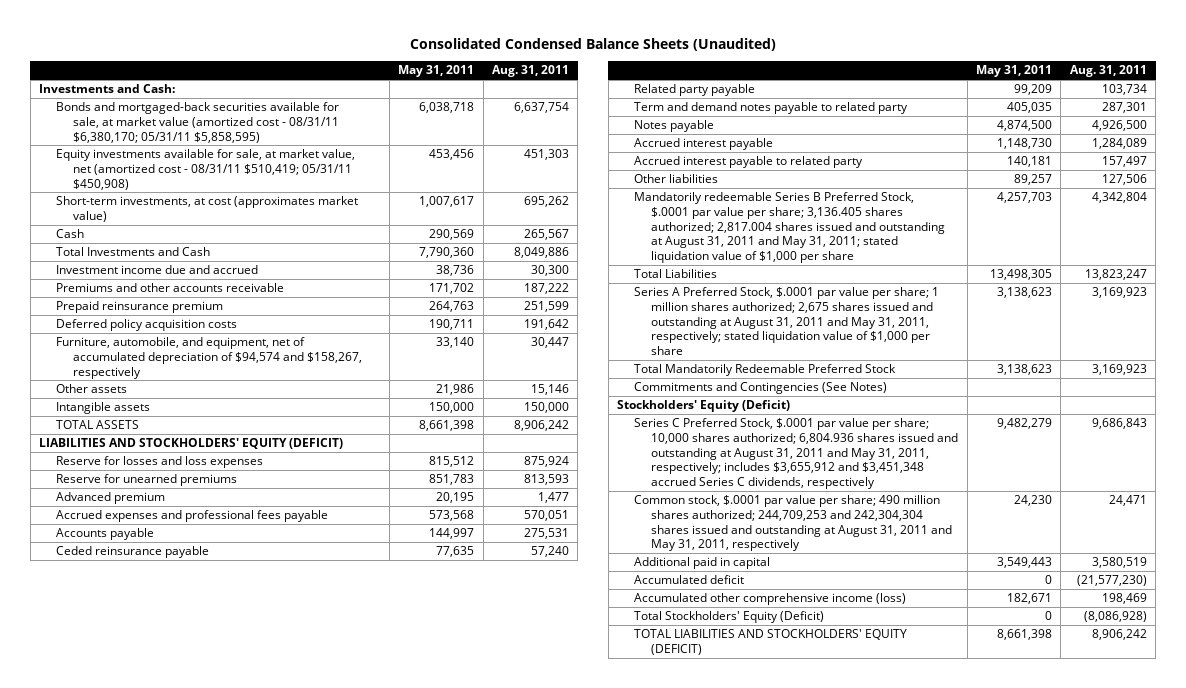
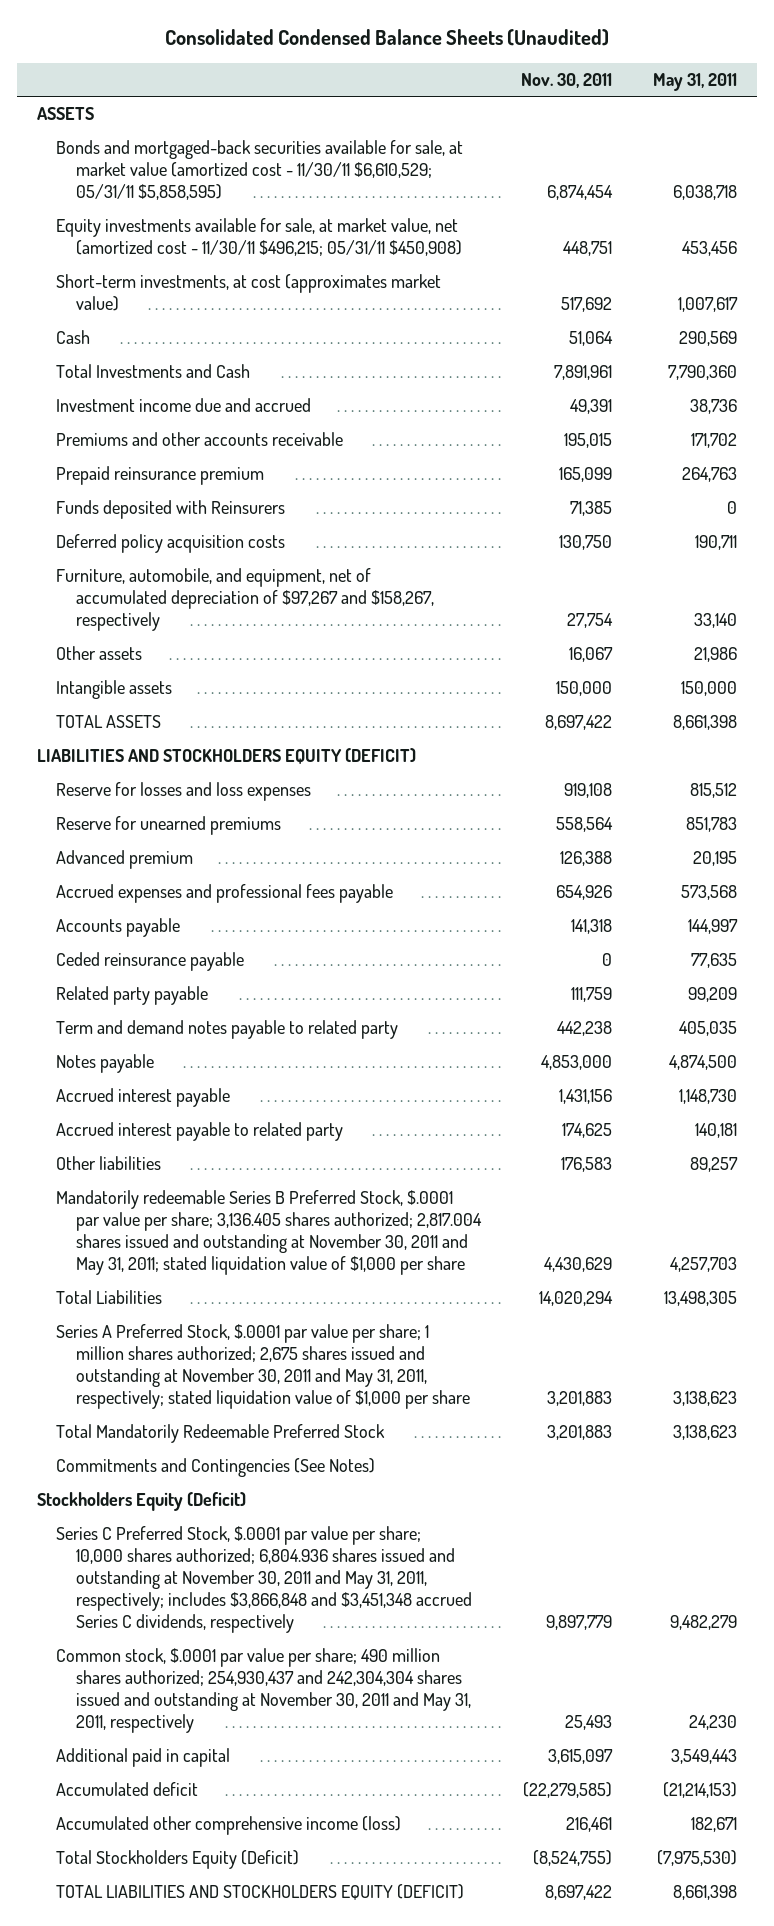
[492,65,570,78] Aug. 31, 2011 -> none
none -> [521,73,613,89] Nov. 30, 2011
[39,84,176,94] Investments and Cash: -> none
none -> [37,107,95,121] ASSETS
[56,102,340,143] Bonds and mortgaged-back securities available for sale, at market value (amortized cost - 08/31/11 $6,380,170; 05/31/11 $5,858,595) -> [56,140,464,201] Bonds and mortgaged-back securities available for sale, at market value (amortized cost - 11/30/11 $6,610,529; 05/31/11 $5,858,595)
[56,149,356,190] Equity investments available for sale, at market value, net (amortized cost - 08/31/11 $510,419; 05/31/11 $450,908) -> [56,218,462,257] Equity investments available for sale, at market value, net (amortized cost - 11/30/11 $496,215; 05/31/11 $450,908)
none -> [56,500,286,520] Funds deposited with Reinsurers
[56,337,363,379] Furniture, automobile, and equipment, net of accumulated depreciation of $94,574 and $158,267, respectively -> [56,568,434,632] Furniture, automobile, and equipment, net of accumulated depreciation of $97,267 and $158,267, respectively
[39,438,344,450] LIABILITIES AND STOCKHOLDERS' EQUITY (DEFICIT) -> [37,748,417,765] LIABILITIES AND STOCKHOLDERS EQUITY (DEFICIT)
[634,192,946,263] Mandatorily redeemable Series B Preferred Stock, $.0001 par value per share; 3,136.405 shares authorized; 2,817.004 shares issued and outstanding at August 31, 2011 and May 31, 2011; stated liquidation value of $1,000 per share -> [56,1190,482,1276] Mandatorily redeemable Series B Preferred Stock, $.0001 par value per share; 3,136.405 shares authorized; 2,817.004 shares issued and outstanding at November 30, 2011 and May 31, 2011; stated liquidation value of $1,000 per share
[634,287,940,355] Series A Preferred Stock, $.0001 par value per share; 1 million shares authorized; 2,675 shares issued and outstanding at August 31, 2011 and May 31, 2011, respectively; stated liquidation value of $1,000 per share -> [56,1324,470,1410] Series A Preferred Stock, $.0001 par value per share; 1 million shares authorized; 2,675 shares issued and outstanding at November 30, 2011 and May 31, 2011, respectively; stated liquidation value of $1,000 per share
[617,400,791,413] Stockholders' Equity (Deficit) -> [37,1492,247,1512] Stockholders Equity (Deficit)
[634,418,959,489] Series C Preferred Stock, $.0001 par value per share; 10,000 shares authorized; 6,804.936 shares issued and outstanding at August 31, 2011 and May 31, 2011, respectively; includes $3,655,912 and $3,451,348 accrued Series C dividends, respectively -> [56,1526,472,1634] Series C Preferred Stock, $.0001 par value per share; 10,000 shares authorized; 6,804.936 shares issued and outstanding at November 30, 2011 and May 31, 2011, respectively; includes $3,866,848 and $3,451,348 accrued Series C dividends, respectively
[634,495,953,552] Common stock, $.0001 par value per share; 490 million shares authorized; 244,709,253 and 242,304,304 shares issued and outstanding at August 31, 2011 and May 31, 2011, respectively -> [56,1648,471,1734] Common stock, $.0001 par value per share; 490 million shares authorized; 254,930,437 and 242,304,304 shares issued and outstanding at November 30, 2011 and May 31, 2011, respectively
[1045,575,1053,585] 0 -> [662,1782,737,1799] (21,214,153)
[634,611,825,624] Total Stockholders' Equity (Deficit) -> [56,1850,300,1870] Total Stockholders Equity (Deficit)
[1045,611,1053,621] 0 -> [656,1850,737,1867] (7,975,530)
[634,629,908,655] TOTAL LIABILITIES AND STOCKHOLDERS' EQUITY (DEFICIT) -> [56,1884,465,1901] TOTAL LIABILITIES AND STOCKHOLDERS EQUITY (DEFICIT)

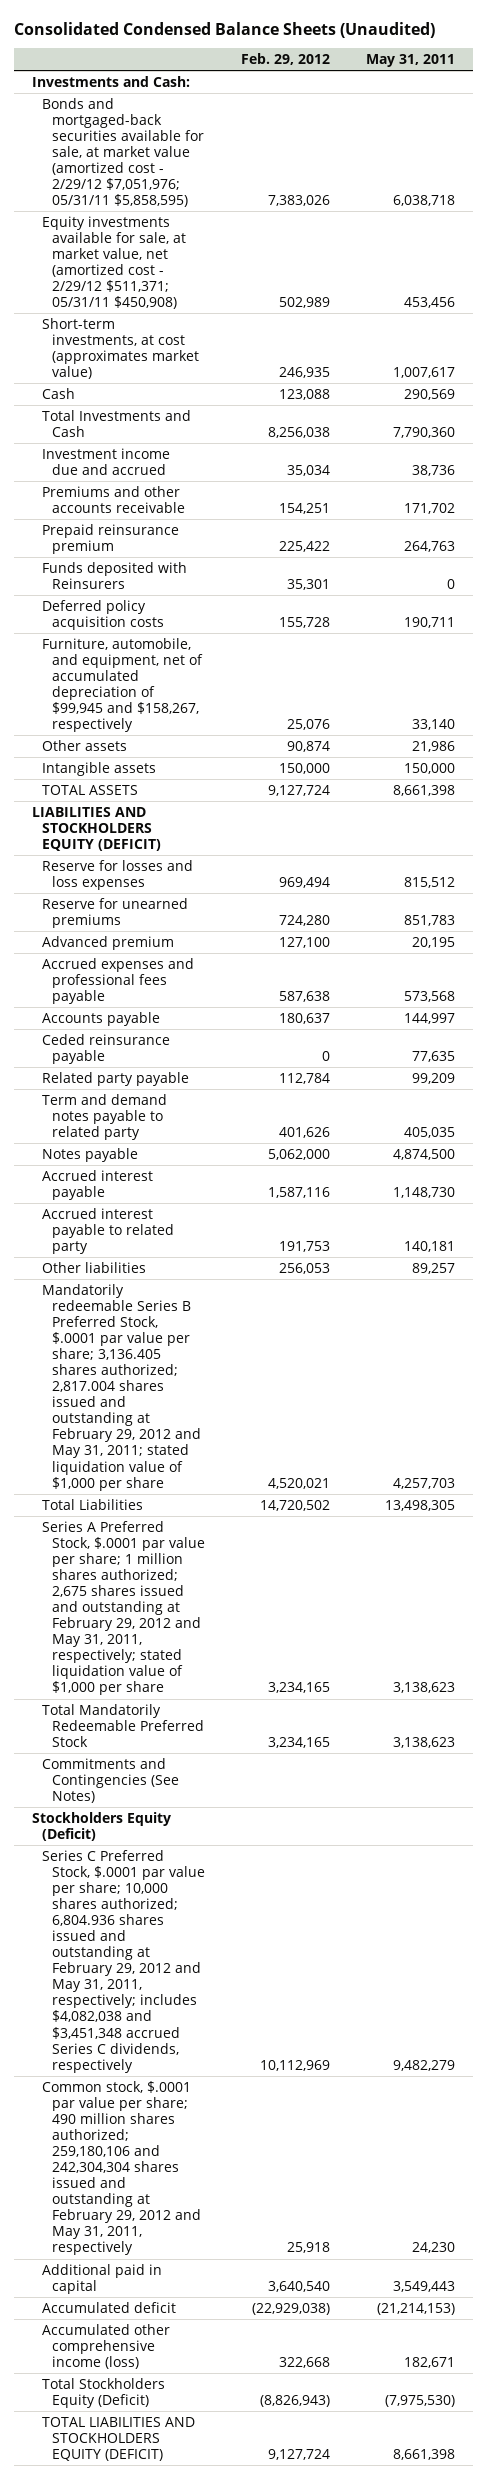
[521,73,613,89] Nov. 30, 2011 -> none
none -> [241,52,331,65] Feb. 29, 2012
[37,107,95,121] ASSETS -> none
none -> [31,75,190,87] Investments and Cash:
[56,140,464,201] Bonds and mortgaged-back securities available for sale, at market value (amortized cost - 11/30/11 $6,610,529; 05/31/11 $5,858,595) -> [42,97,205,208] Bonds and mortgaged-back securities available for sale, at market value (amortized cost - 2/29/12 $7,051,976; 05/31/11 $5,858,595)
[56,218,462,257] Equity investments available for sale, at market value, net (amortized cost - 11/30/11 $496,215; 05/31/11 $450,908) -> [42,215,187,310] Equity investments available for sale, at market value, net (amortized cost - 2/29/12 $511,371; 05/31/11 $450,908)
[56,568,434,632] Furniture, automobile, and equipment, net of accumulated depreciation of $97,267 and $158,267, respectively -> [42,637,204,733] Furniture, automobile, and equipment, net of accumulated depreciation of $99,945 and $158,267, respectively
[56,1190,482,1276] Mandatorily redeemable Series B Preferred Stock, $.0001 par value per share; 3,136.405 shares authorized; 2,817.004 shares issued and outstanding at November 30, 2011 and May 31, 2011; stated liquidation value of $1,000 per share -> [42,1283,202,1491] Mandatorily redeemable Series B Preferred Stock, $.0001 par value per share; 3,136.405 shares authorized; 2,817.004 shares issued and outstanding at February 29, 2012 and May 31, 2011; stated liquidation value of $1,000 per share
[56,1324,470,1410] Series A Preferred Stock, $.0001 par value per share; 1 million shares authorized; 2,675 shares issued and outstanding at November 30, 2011 and May 31, 2011, respectively; stated liquidation value of $1,000 per share -> [42,1520,206,1696] Series A Preferred Stock, $.0001 par value per share; 1 million shares authorized; 2,675 shares issued and outstanding at February 29, 2012 and May 31, 2011, respectively; stated liquidation value of $1,000 per share
[56,1526,472,1634] Series C Preferred Stock, $.0001 par value per share; 10,000 shares authorized; 6,804.936 shares issued and outstanding at November 30, 2011 and May 31, 2011, respectively; includes $3,866,848 and $3,451,348 accrued Series C dividends, respectively -> [42,1849,206,2073] Series C Preferred Stock, $.0001 par value per share; 10,000 shares authorized; 6,804.936 shares issued and outstanding at February 29, 2012 and May 31, 2011, respectively; includes $4,082,038 and $3,451,348 accrued Series C dividends, respectively
[56,1648,471,1734] Common stock, $.0001 par value per share; 490 million shares authorized; 254,930,437 and 242,304,304 shares issued and outstanding at November 30, 2011 and May 31, 2011, respectively -> [42,2080,202,2256] Common stock, $.0001 par value per share; 490 million shares authorized; 259,180,106 and 242,304,304 shares issued and outstanding at February 29, 2012 and May 31, 2011, respectively

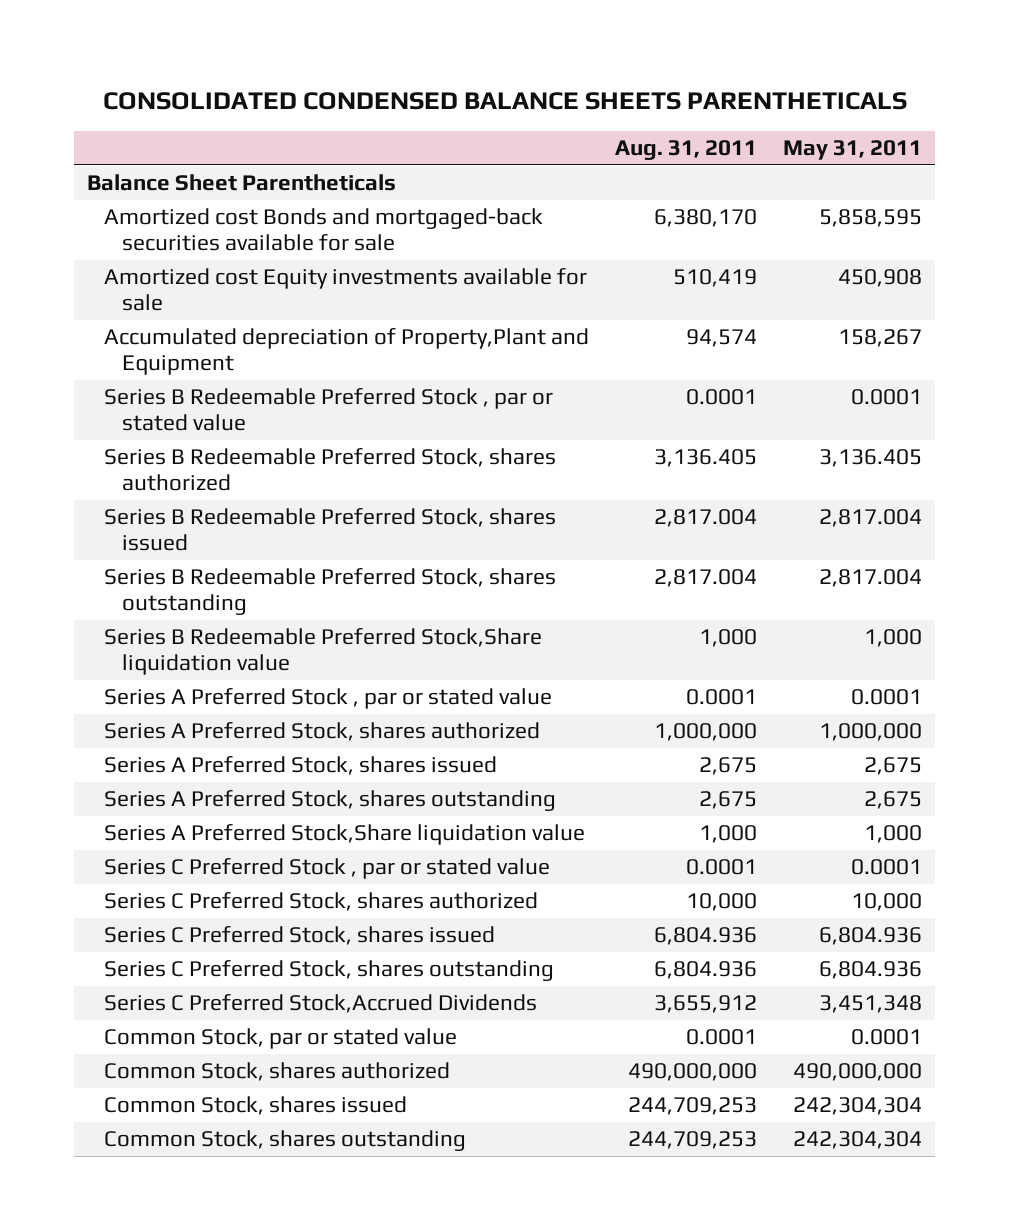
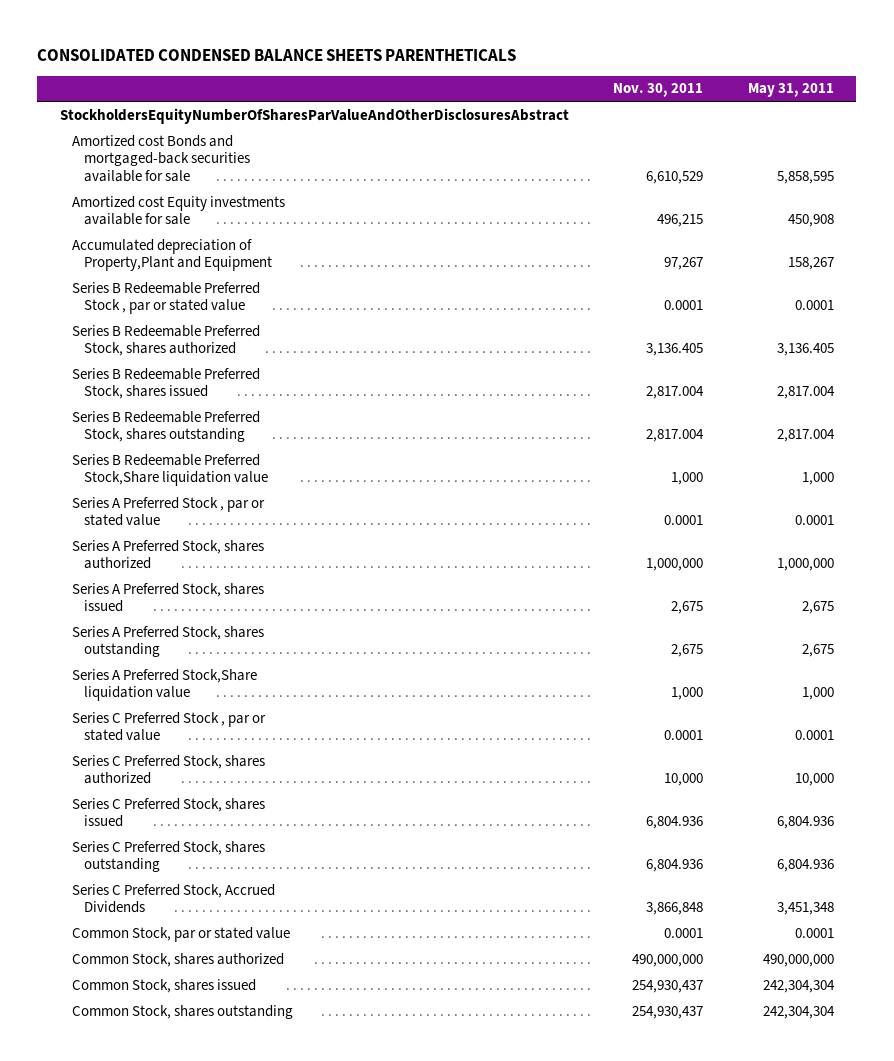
[615,140,758,161] Aug. 31, 2011 -> none
none -> [613,83,704,98] Nov. 30, 2011
[87,174,397,192] Balance Sheet Parentheticals -> [59,107,569,124] StockholdersEquityNumberOfSharesParValueAndOtherDisclosuresAbstract
[104,994,538,1014] Series C Preferred Stock,Accrued Dividends -> [71,883,275,914] Series C Preferred Stock, Accrued Dividends

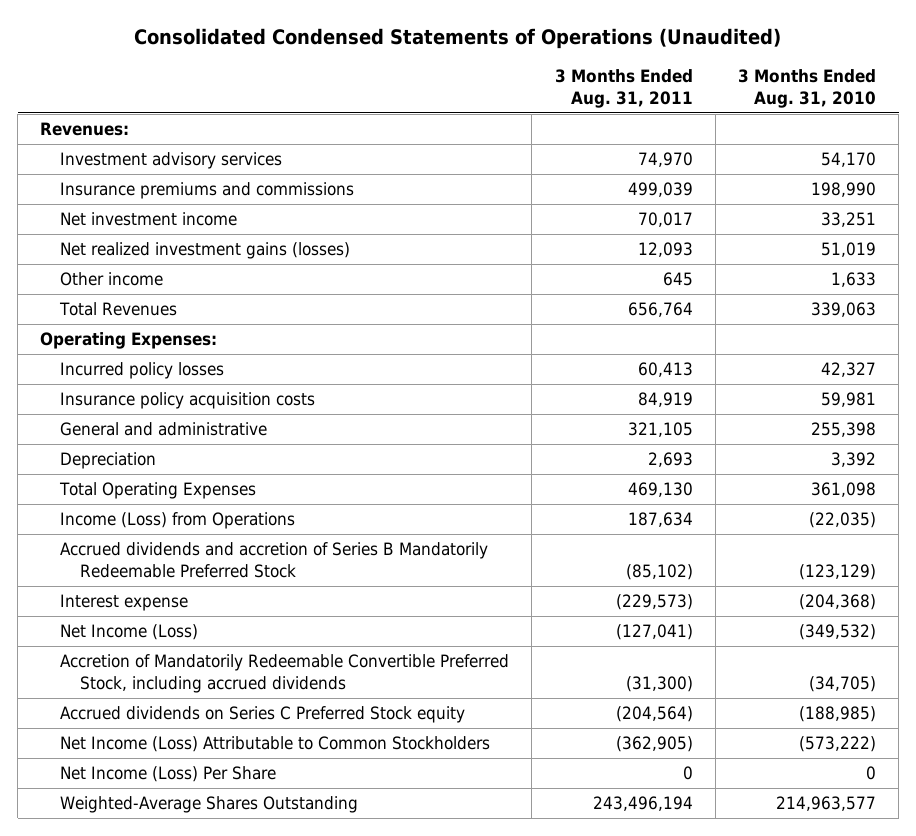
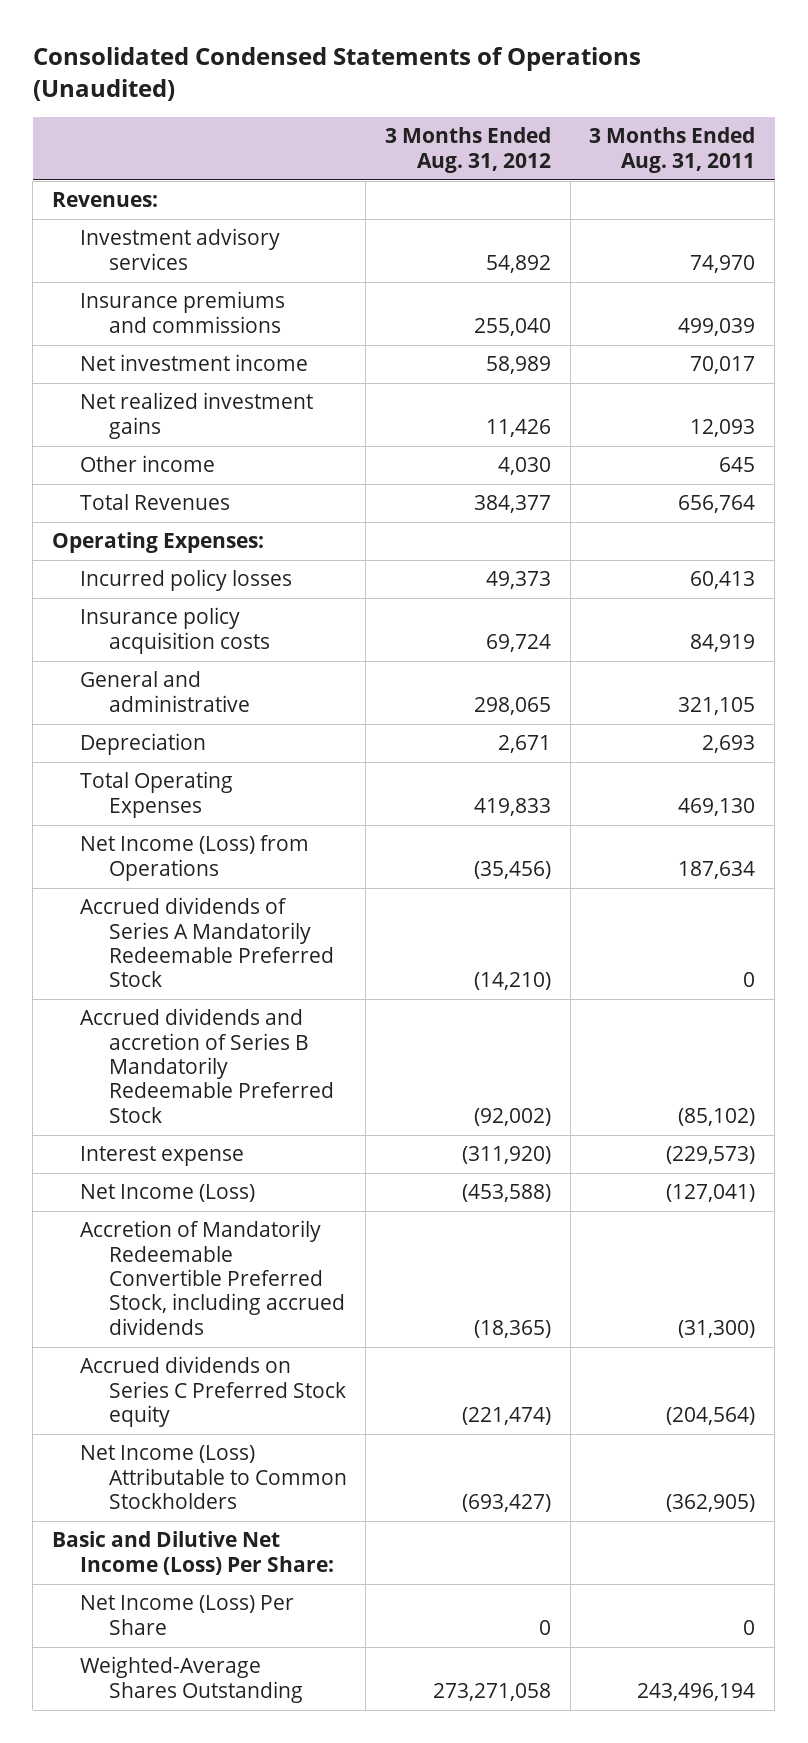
[738,68,877,108] 3 Months Ended Aug. 31, 2010 -> none
none -> [385,127,552,173] 3 Months Ended Aug. 31, 2012
[60,242,351,260] Net realized investment gains (losses) -> [80,392,314,439] Net realized investment gains
[60,512,296,530] Income (Loss) from Operations -> [80,835,310,881] Net Income (Loss) from Operations
none -> [80,897,334,988] Accrued dividends of Series A Mandatorily Redeemable Preferred Stock
none -> [52,1531,335,1575] Basic and Dilutive Net Income (Loss) Per Share:

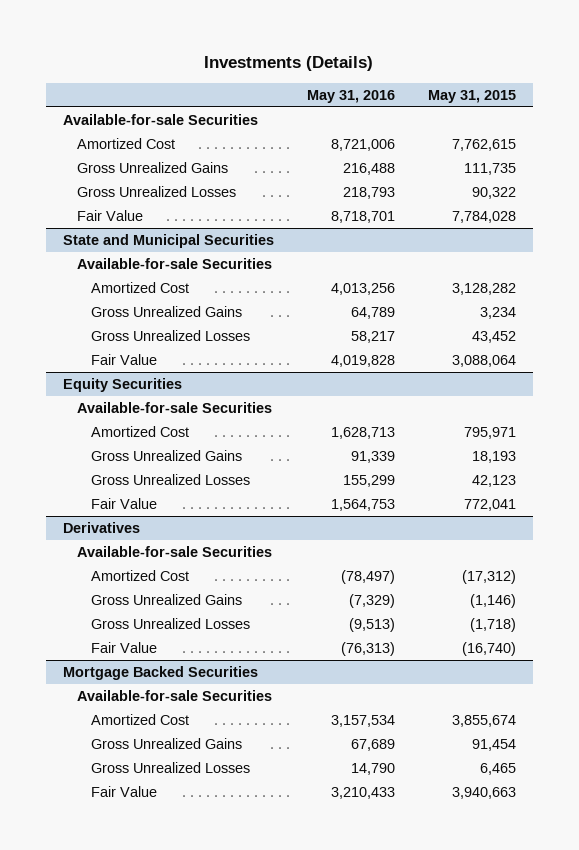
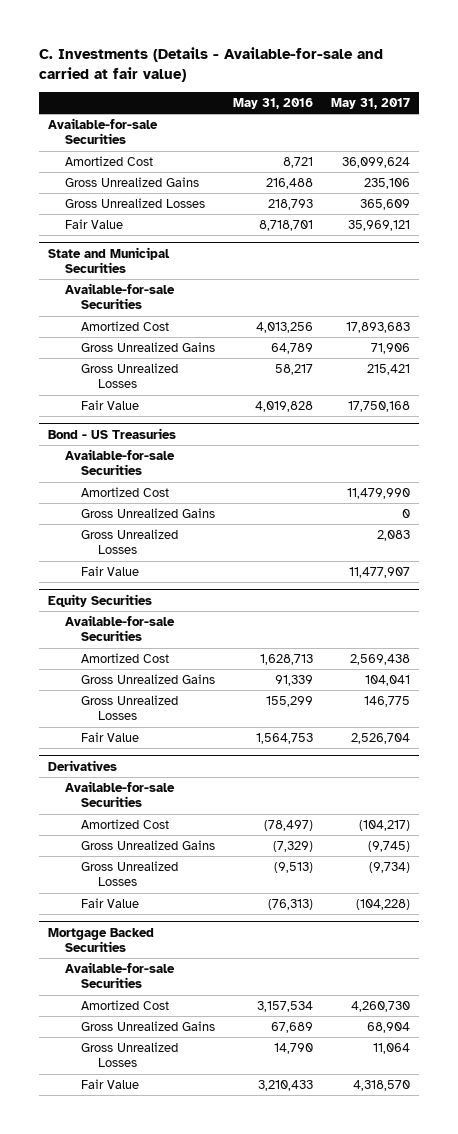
[204,56,374,72] Investments (Details) -> [39,47,384,83] C. Investments (Details - Available-for-sale and carried at fair value)
[428,90,517,104] May 31, 2015 -> none
none -> [330,97,410,109] May 31, 2017
[330,138,395,151] 8,721,006 -> [283,157,314,169] 8,721
none -> [48,427,177,439] Bond - US Treasuries
none -> [64,449,175,476] Available-for-sale Securities
none -> [81,487,170,498] Amortized Cost
none -> [81,508,216,519] Gross Unrealized Gains
none -> [81,529,179,555] Gross Unrealized Losses
none -> [81,566,140,577] Fair Value

